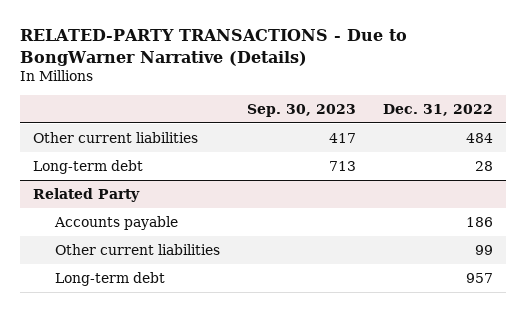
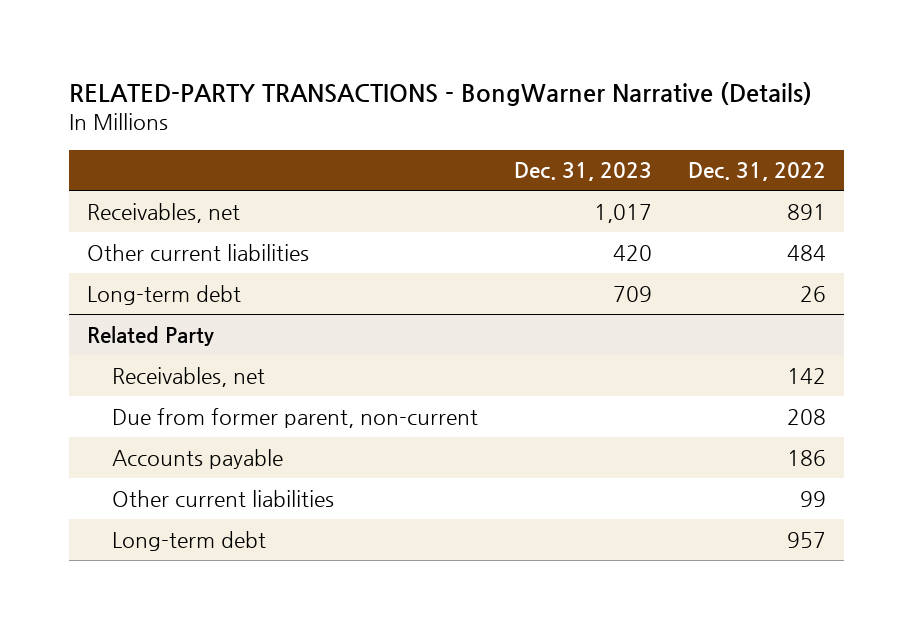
[19,29,407,66] RELATED-PARTY TRANSACTIONS - Due to BongWarner Narrative (Details) -> [68,81,812,106] RELATED-PARTY TRANSACTIONS - BongWarner Narrative (Details)
[246,103,356,117] Sep. 30, 2023 -> none
none -> [513,162,652,182] Dec. 31, 2023
none -> [86,202,240,223] Receivables, net
[474,160,493,171] 28 -> [799,285,826,302] 26
none -> [111,366,265,387] Receivables, net
none -> [111,407,478,428] Due from former parent, non-current

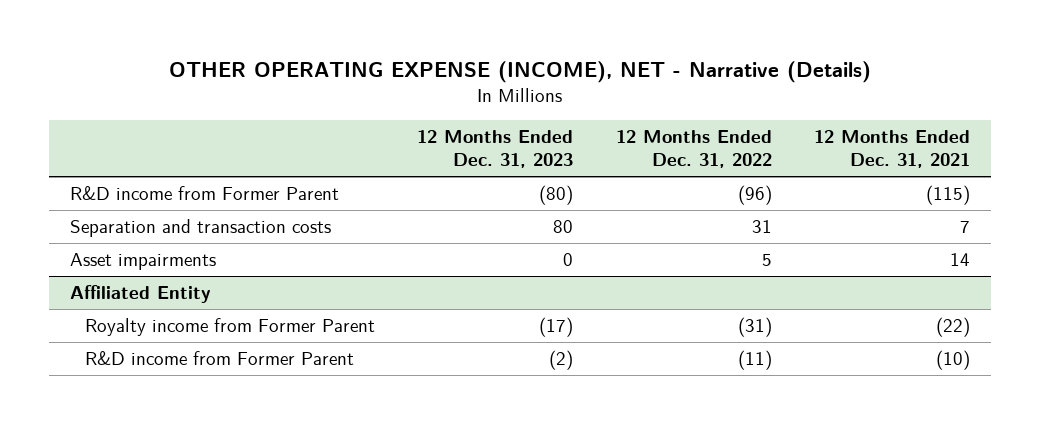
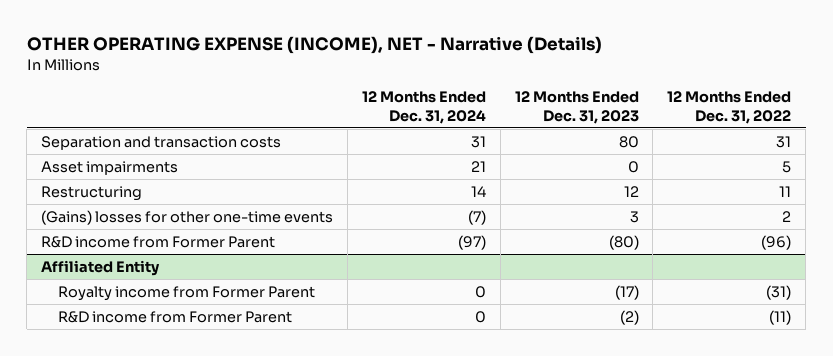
[814,130,971,169] 12 Months Ended Dec. 31, 2021 -> none
none -> [361,90,486,124] 12 Months Ended Dec. 31, 2024
none -> [41,185,143,201] Restructuring
none -> [41,209,334,225] (Gains) losses for other one-time events
[69,186,339,201] R&D income from Former Parent -> [41,235,276,248] R&D income from Former Parent

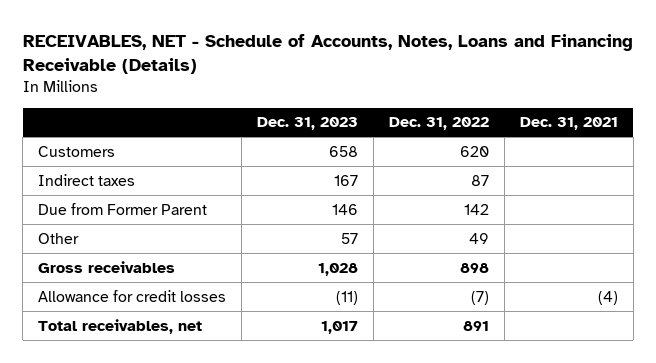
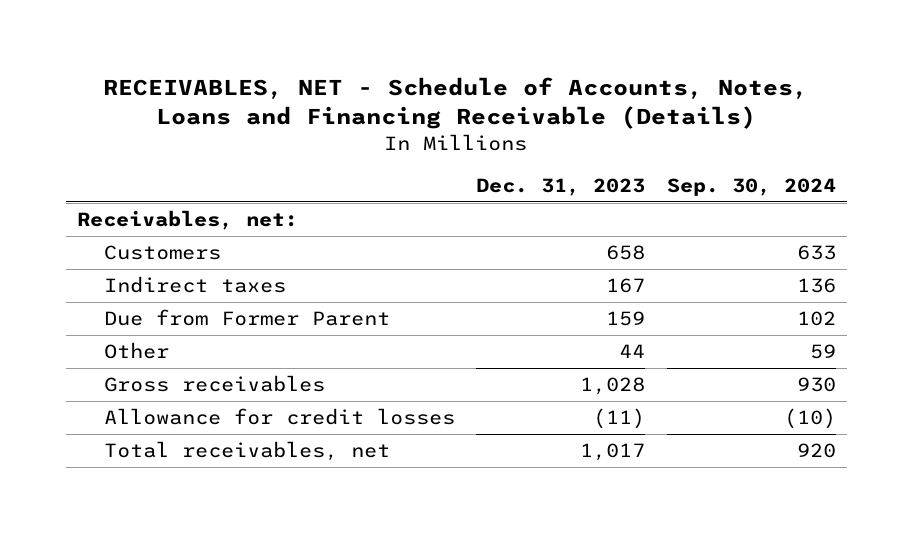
[389,117,490,131] Dec. 31, 2022 -> none
[519,117,618,131] Dec. 31, 2021 -> none
none -> [667,177,837,196] Sep. 30, 2024
none -> [76,210,298,231] Receivables, net:
[332,203,359,215] 146 -> [606,311,646,327] 159
[341,232,359,244] 57 -> [619,344,646,359] 44

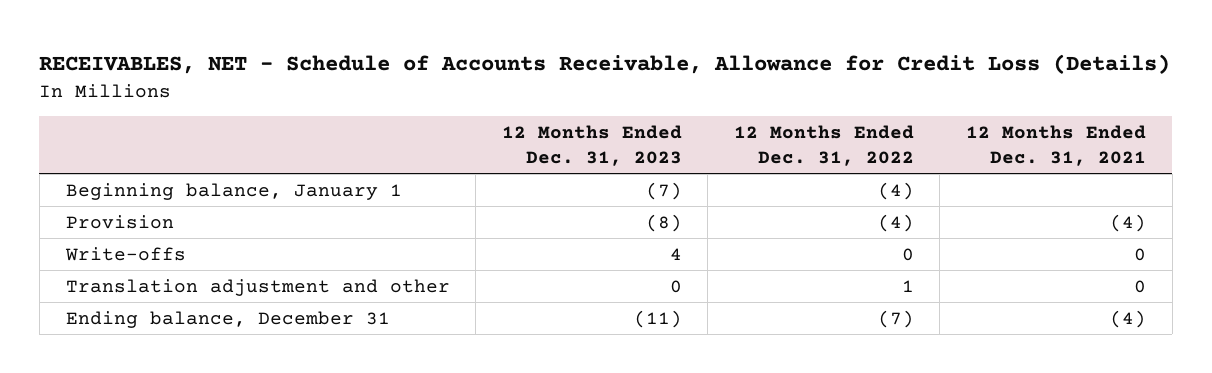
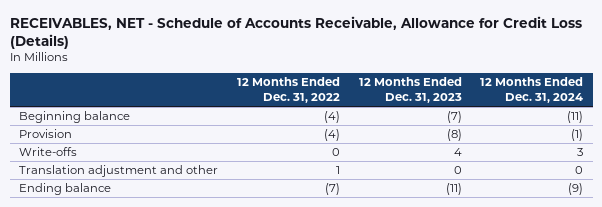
[966,125,1147,167] 12 Months Ended Dec. 31, 2021 -> none
none -> [480,77,584,104] 12 Months Ended Dec. 31, 2024
[65,182,402,200] Beginning balance, January 1 -> [18,111,130,124] Beginning balance
[65,310,390,328] Ending balance, December 31 -> [18,183,111,196] Ending balance

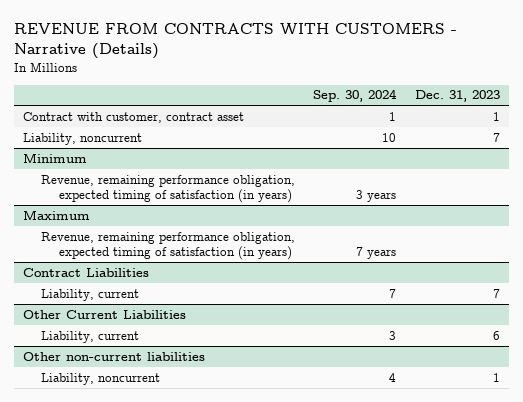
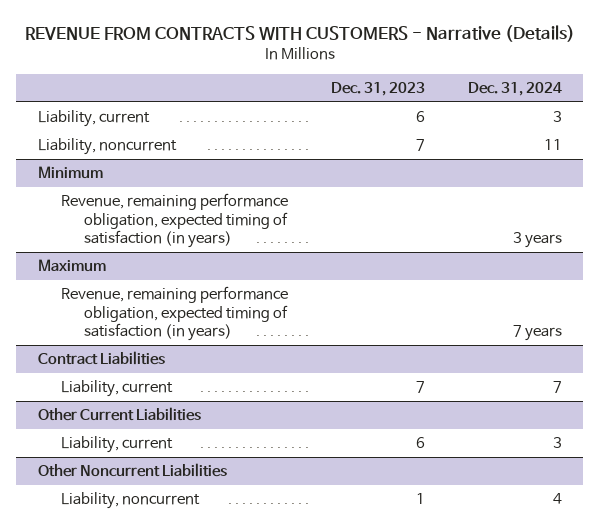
[313,89,398,103] Sep. 30, 2024 -> none
none -> [467,82,562,97] Dec. 31, 2024
[23,111,245,123] Contract with customer, contract asset -> none
none -> [37,110,150,128] Liability, current
[23,351,206,361] Other non-current liabilities -> [37,463,227,478] Other Noncurrent Liabilities

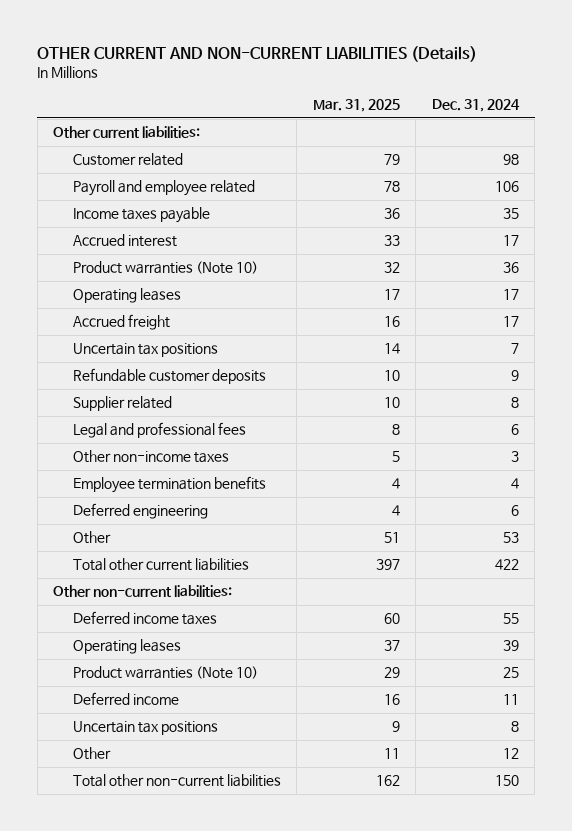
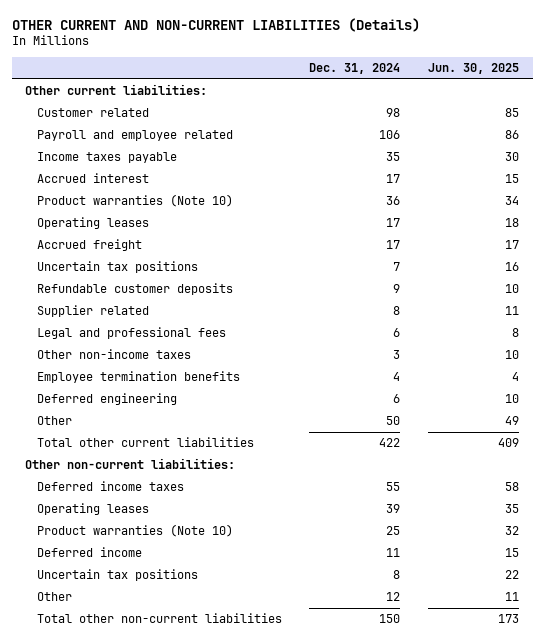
[312,99,400,113] Mar. 31, 2025 -> none
none -> [428,63,520,75] Jun. 30, 2025
[502,532,519,544] 53 -> [386,416,401,426] 50

